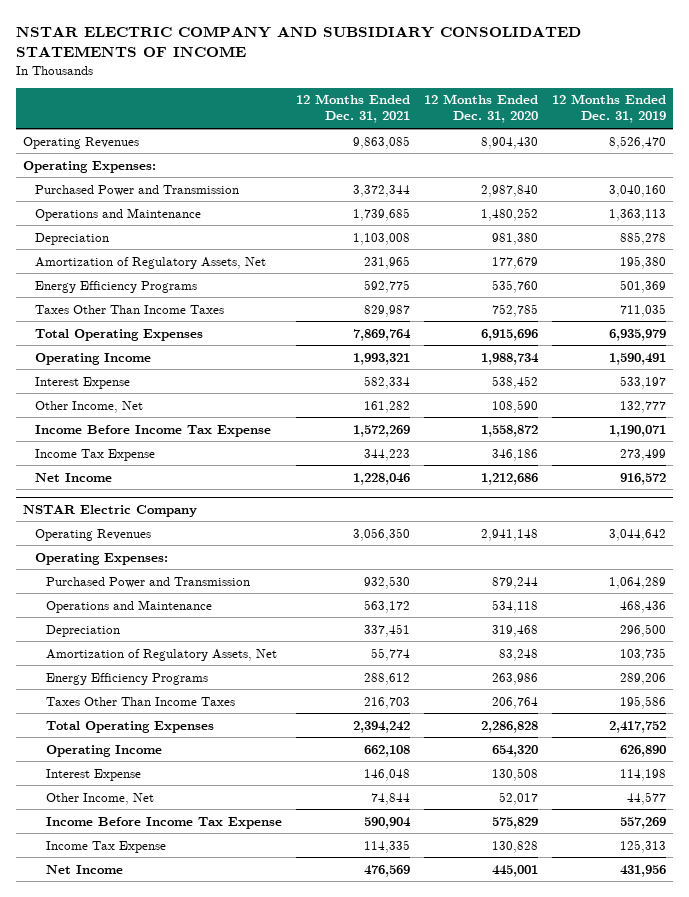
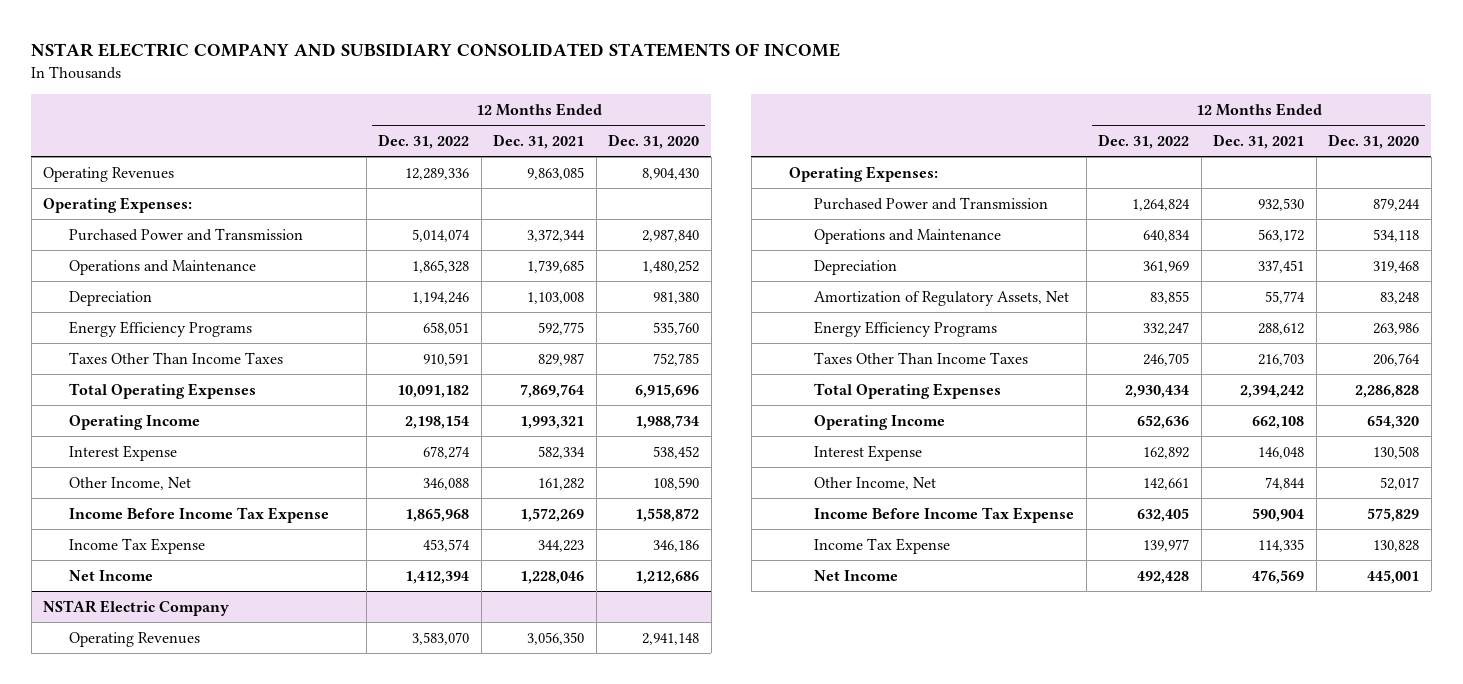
[551,94,666,124] 12 Months Ended Dec. 31, 2019 -> none
none -> [378,134,470,150] Dec. 31, 2022
[34,256,266,269] Amortization of Regulatory Assets, Net -> none

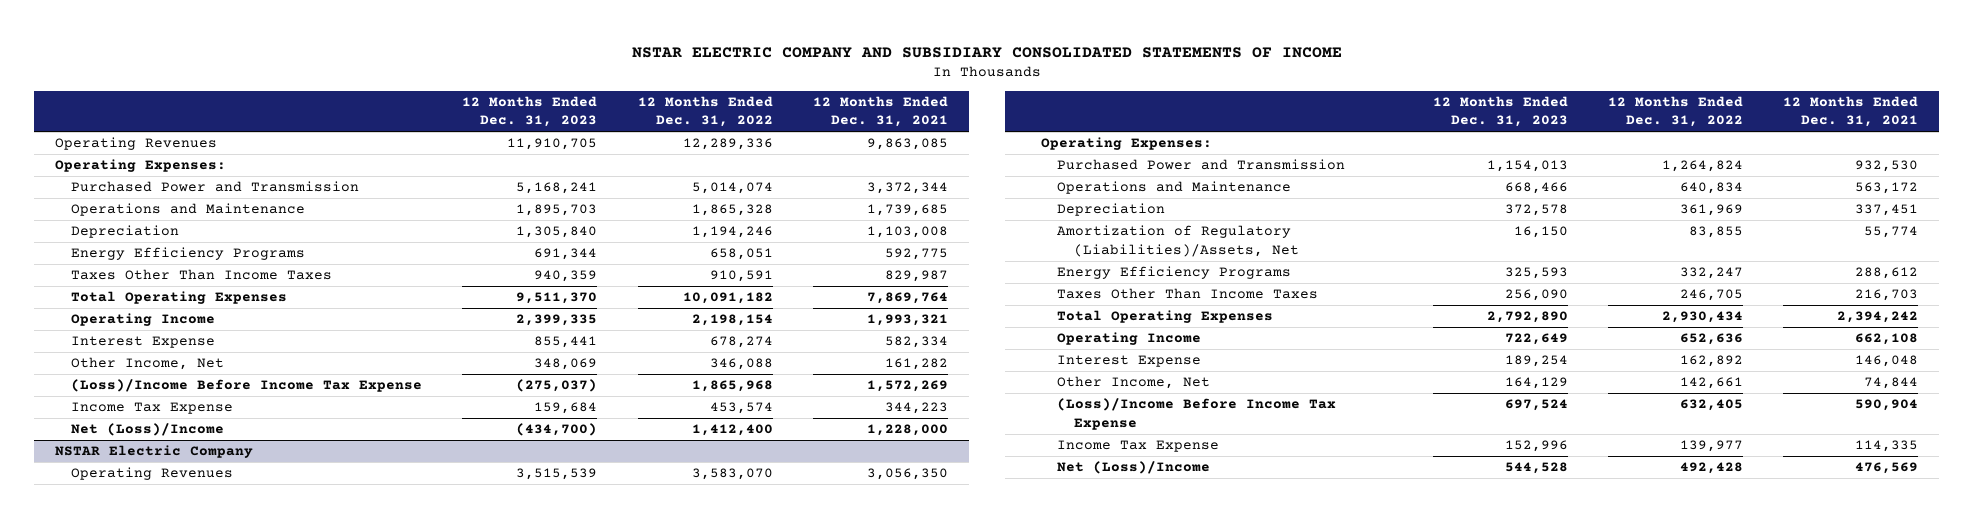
[608,134,700,150] Dec. 31, 2020 -> none
none -> [462,96,598,128] 12 Months Ended Dec. 31, 2023
[68,506,329,523] Income Before Income Tax Expense -> [70,379,422,393] (Loss)/Income Before Income Tax Expense
[68,569,153,581] Net Income -> [70,423,224,437] Net (Loss)/Income
[405,570,470,584] 1,412,394 -> [691,424,773,437] 1,412,400
[520,570,585,584] 1,228,046 -> [867,424,949,437] 1,228,000
[814,290,1070,306] Amortization of Regulatory Assets, Net -> [1057,225,1299,257] Amortization of Regulatory (Liabilities)/Assets, Net
[814,506,1075,523] Income Before Income Tax Expense -> [1057,398,1337,430] (Loss)/Income Before Income Tax Expense
[814,569,899,581] Net Income -> [1057,461,1211,475] Net (Loss)/Income

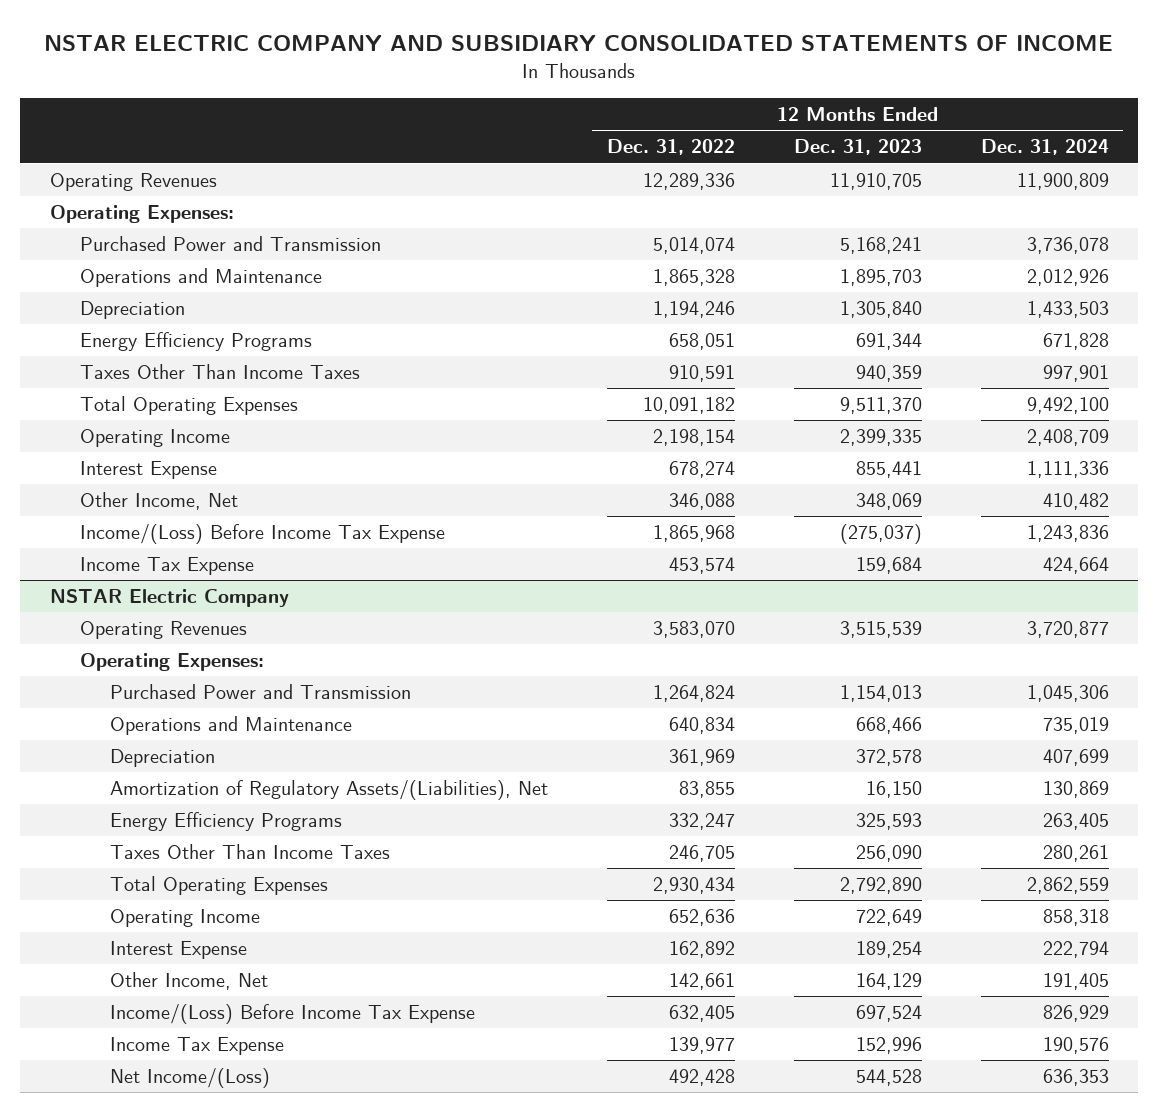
[813,96,949,128] 12 Months Ended Dec. 31, 2021 -> none
none -> [980,139,1109,156] Dec. 31, 2024
[70,379,422,393] (Loss)/Income Before Income Tax Expense -> [79,524,445,545] Income/(Loss) Before Income Tax Expense
[70,423,224,437] Net (Loss)/Income -> none
[1057,225,1299,257] Amortization of Regulatory (Liabilities)/Assets, Net -> [110,780,549,801] Amortization of Regulatory Assets/(Liabilities), Net
[1057,398,1337,430] (Loss)/Income Before Income Tax Expense -> [110,1004,476,1025] Income/(Loss) Before Income Tax Expense
[1057,461,1211,475] Net (Loss)/Income -> [110,1068,271,1089] Net Income/(Loss)

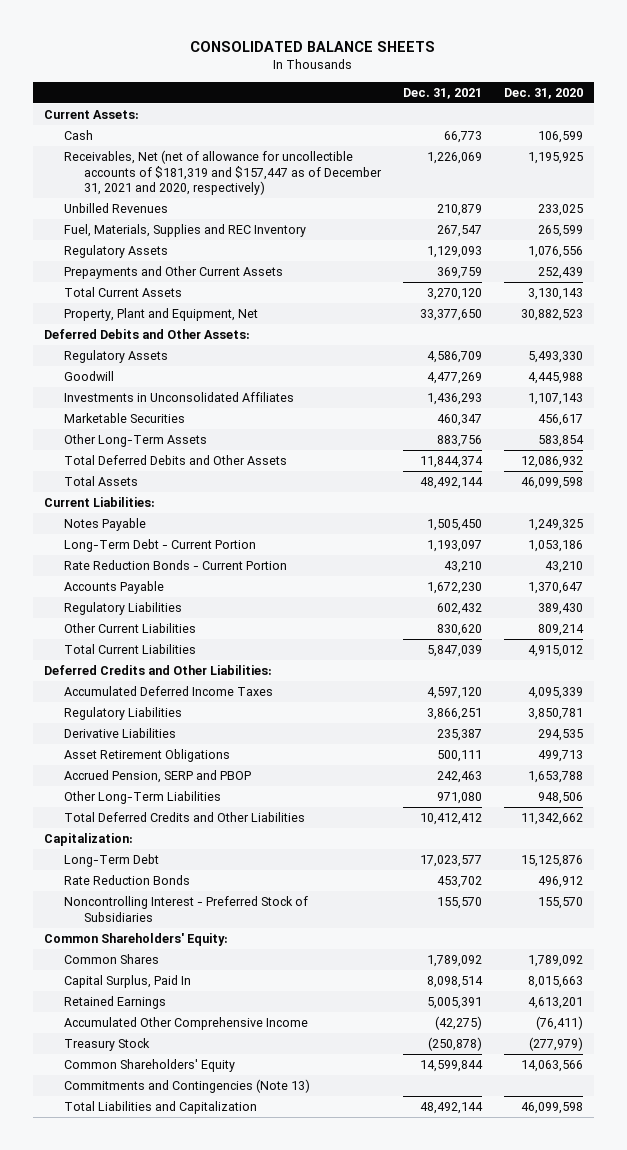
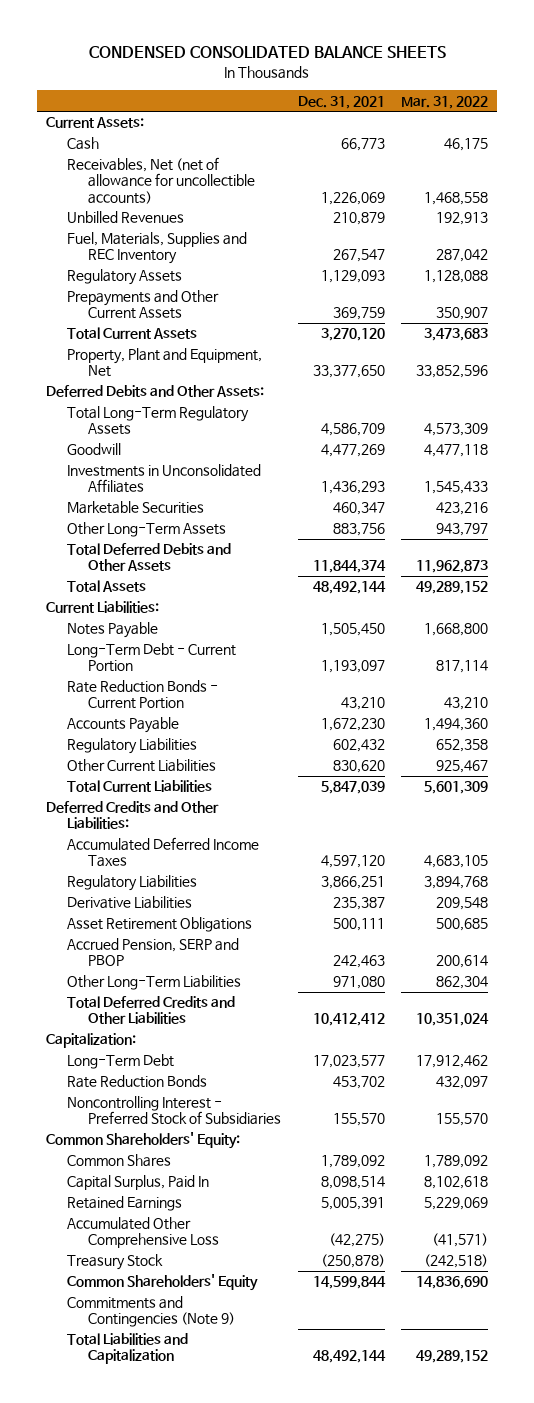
[190,41,436,53] CONSOLIDATED BALANCE SHEETS -> [88,46,446,59] CONDENSED CONSOLIDATED BALANCE SHEETS
[503,87,583,99] Dec. 31, 2020 -> none
none -> [401,95,489,109] Mar. 31, 2022
[63,149,382,196] Receivables, Net (net of allowance for uncollectible accounts of $181,319 and $157,447 as of December 31, 2021 and 2020, respectively) -> [66,157,255,204] Receivables, Net (net of allowance for uncollectible accounts)
[63,349,168,363] Regulatory Assets -> [66,406,249,436] Total Long-Term Regulatory Assets
[63,1016,308,1030] Accumulated Other Comprehensive Income -> [66,1217,219,1249] Accumulated Other Comprehensive Loss
[63,1078,310,1093] Commitments and Contingencies (Note 13) -> [66,1296,235,1328] Commitments and Contingencies (Note 9)

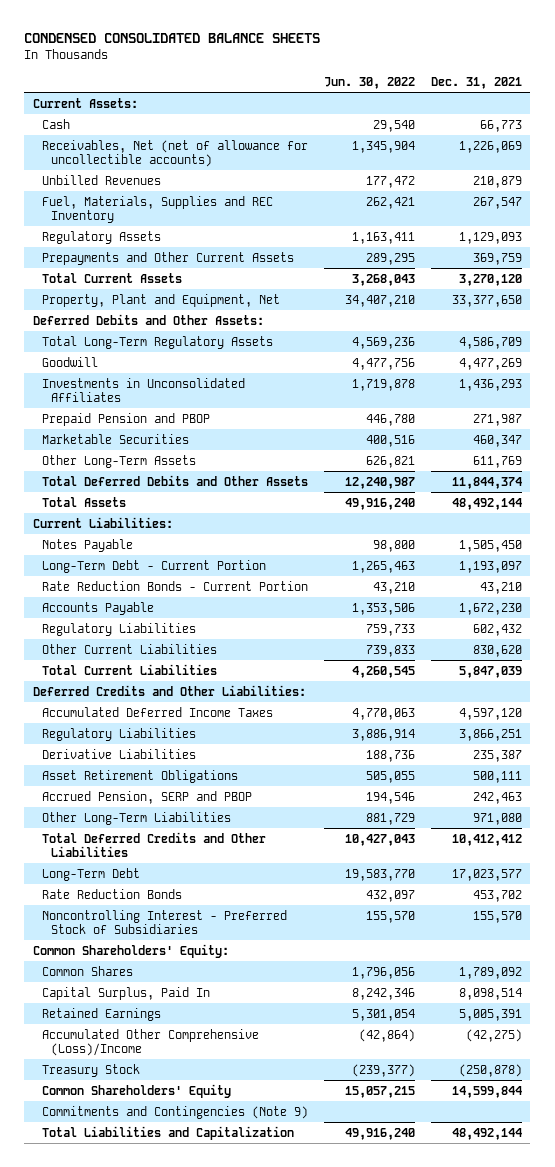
[401,95,489,109] Mar. 31, 2022 -> none
none -> [323,76,415,89] Jun. 30, 2022
none -> [41,412,210,426] Prepaid Pension and PBOP
[332,523,385,537] 883,756 -> [473,455,523,468] 611,769
[45,1033,136,1049] Capitalization: -> none
[66,1217,219,1249] Accumulated Other Comprehensive Loss -> [41,1028,259,1056] Accumulated Other Comprehensive (Loss)/Income

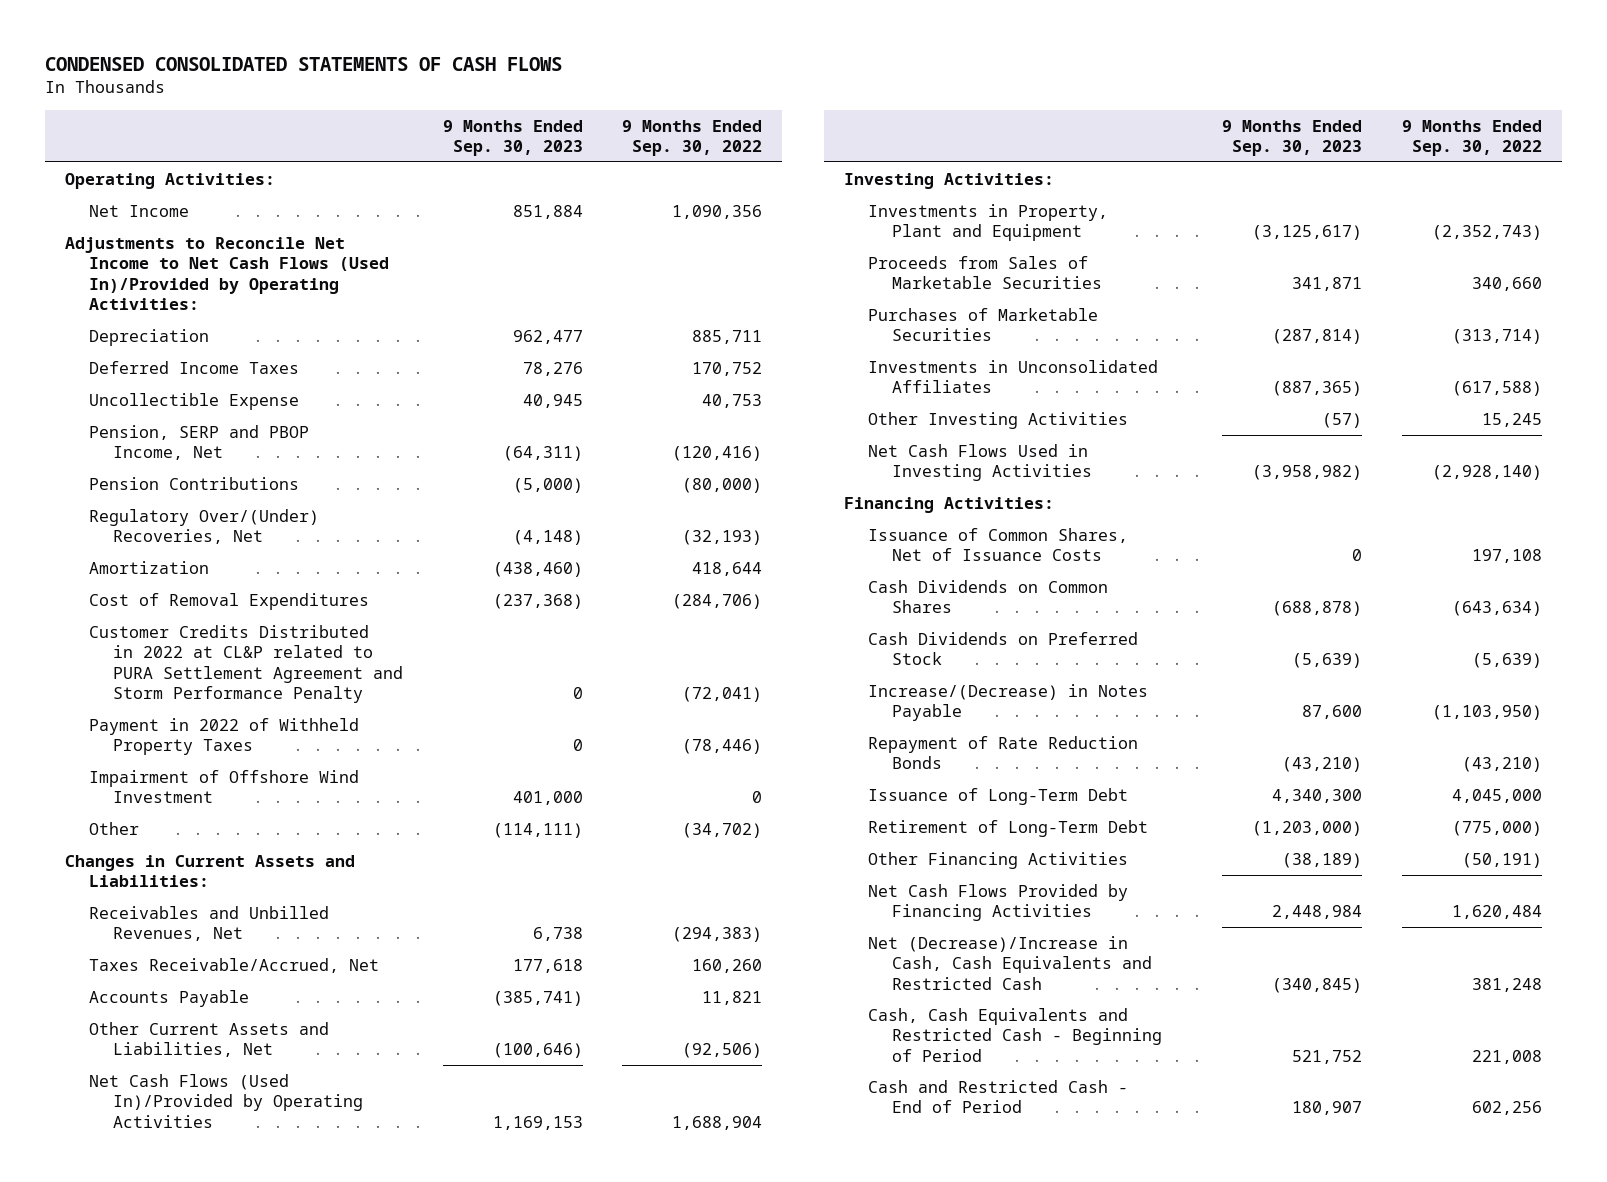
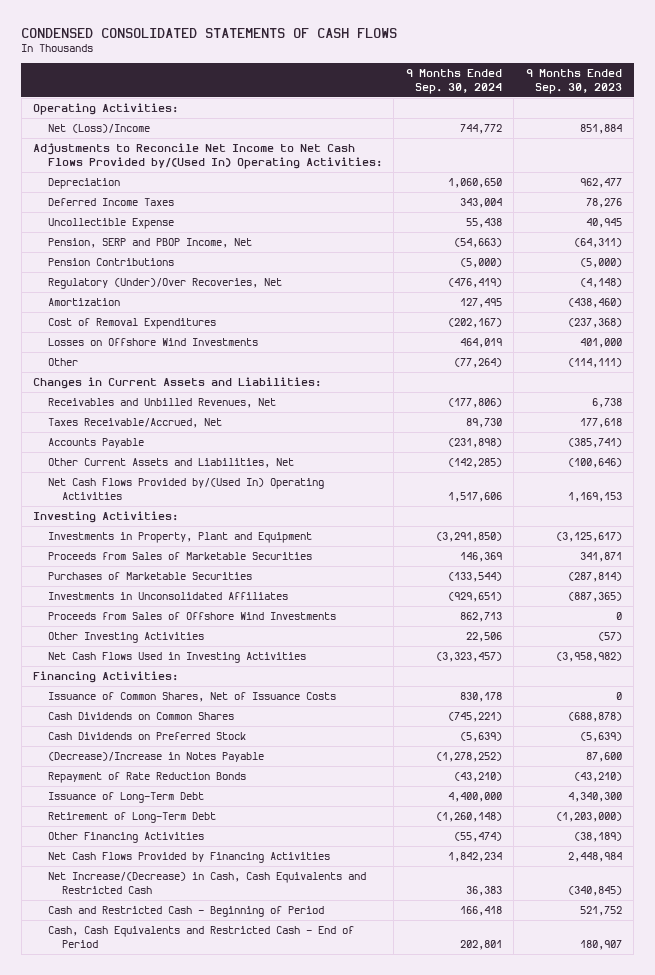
[622,119,763,156] 9 Months Ended Sep. 30, 2022 -> none
none -> [405,69,502,95] 9 Months Ended Sep. 30, 2024
[88,204,189,217] Net Income -> [47,124,150,134] Net (Loss)/Income
[64,236,389,310] Adjustments to Reconcile Net Income to Net Cash Flows (Used In)/Provided by Operating Activities: -> [33,143,382,169] Adjustments to Reconcile Net Income to Net Cash Flows Provided by/(Used In) Operating Activities:
[88,508,319,545] Regulatory Over/(Under) Recoveries, Net -> [47,278,282,290] Regulatory (Under)/Over Recoveries, Net
[88,624,403,703] Customer Credits Distributed in 2022 at CL&P related to PURA Settlement Agreement and Storm Performance Penalty -> none
[88,717,359,756] Payment in 2022 of Withheld Property Taxes -> none
[88,769,359,804] Impairment of Offshore Wind Investment -> [47,338,258,347] Losses on Offshore Wind Investments
[88,1073,363,1128] Net Cash Flows (Used In)/Provided by Operating Activities -> [47,478,324,500] Net Cash Flows Provided by/(Used In) Operating Activities
none -> [47,612,336,621] Proceeds from Sales of Offshore Wind Investments
[868,683,1149,722] Increase/(Decrease) in Notes Payable -> [47,752,264,763] (Decrease)/Increase in Notes Payable
[868,935,1153,990] Net (Decrease)/Increase in Cash, Cash Equivalents and Restricted Cash -> [47,872,366,894] Net Increase/(Decrease) in Cash, Cash Equivalents and Restricted Cash
[868,1007,1163,1062] Cash, Cash Equivalents and Restricted Cash - Beginning of Period -> [47,906,324,918] Cash and Restricted Cash - Beginning of Period
[868,1079,1129,1114] Cash and Restricted Cash - End of Period -> [47,926,354,948] Cash, Cash Equivalents and Restricted Cash - End of Period

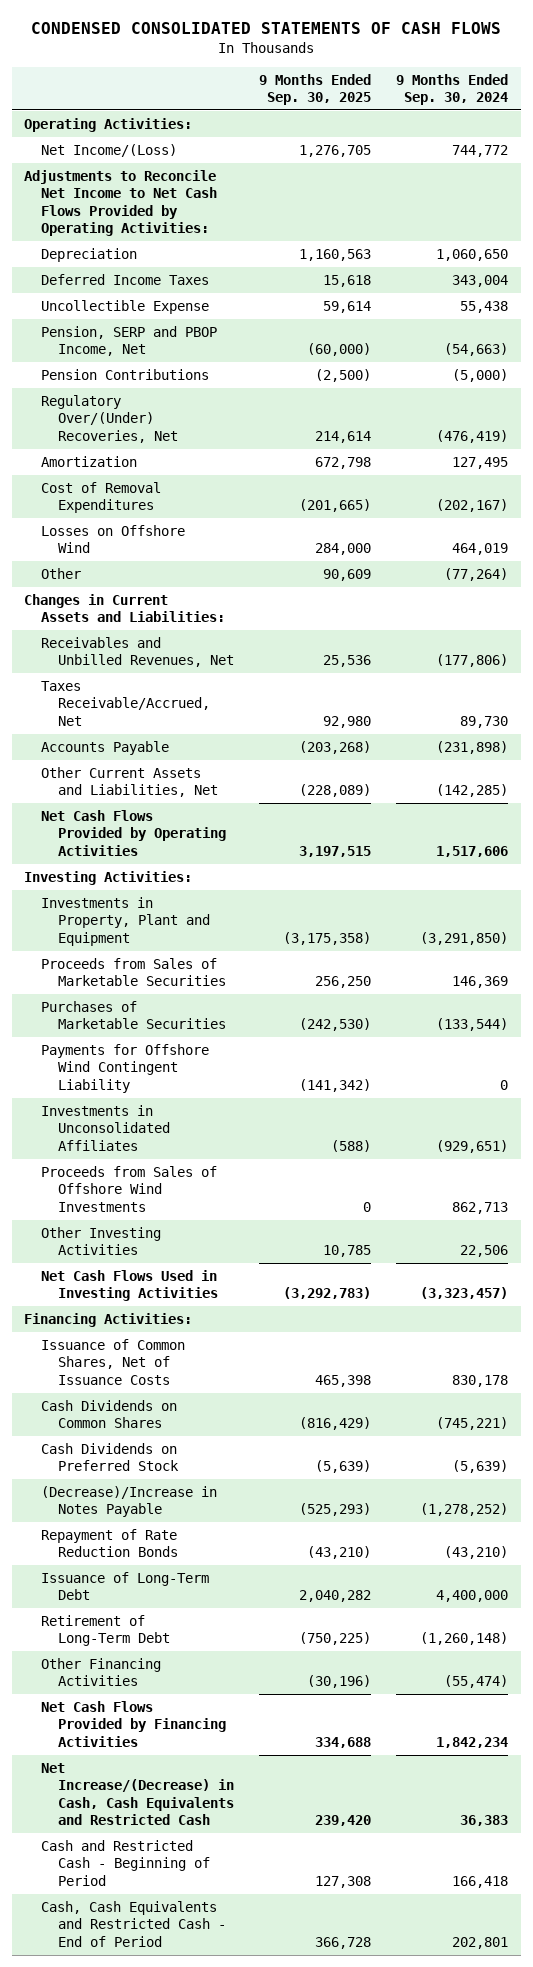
[525,69,622,95] 9 Months Ended Sep. 30, 2023 -> none
none -> [259,73,372,105] 9 Months Ended Sep. 30, 2025
[47,124,150,134] Net (Loss)/Income -> [41,144,178,158] Net Income/(Loss)
[33,143,382,169] Adjustments to Reconcile Net Income to Net Cash Flows Provided by/(Used In) Operating Activities: -> [24,170,218,237] Adjustments to Reconcile Net Income to Net Cash Flows Provided by Operating Activities:
[47,278,282,290] Regulatory (Under)/Over Recoveries, Net -> [41,395,179,443] Regulatory Over/(Under) Recoveries, Net
[47,338,258,347] Losses on Offshore Wind Investments -> [41,525,186,554] Losses on Offshore Wind
[47,478,324,500] Net Cash Flows Provided by/(Used In) Operating Activities -> [41,810,227,856] Net Cash Flows Provided by Operating Activities
none -> [41,1044,210,1093] Payments for Offshore Wind Contingent Liability

